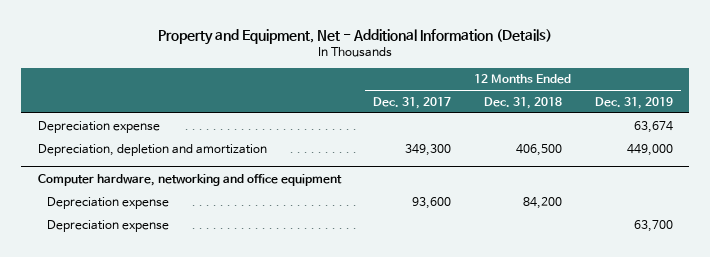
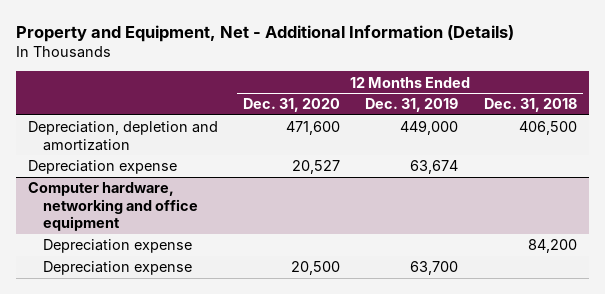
[373,96,452,109] Dec. 31, 2017 -> none
none -> [243,98,341,113] Dec. 31, 2020
[37,120,160,133] Depreciation expense -> [28,160,178,175] Depreciation expense

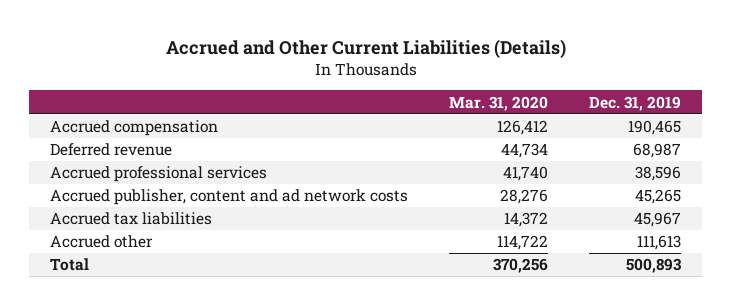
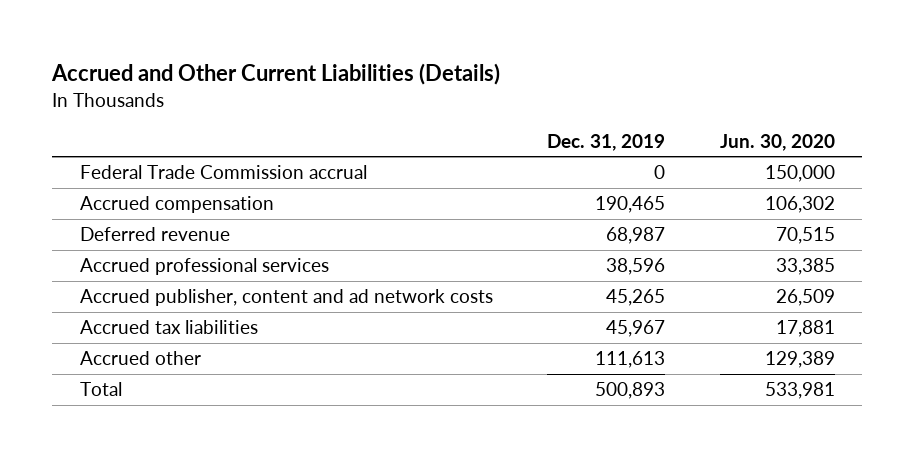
[449,95,549,111] Mar. 31, 2020 -> none
none -> [719,133,835,151] Jun. 30, 2020
none -> [79,165,367,180] Federal Trade Commission accrual

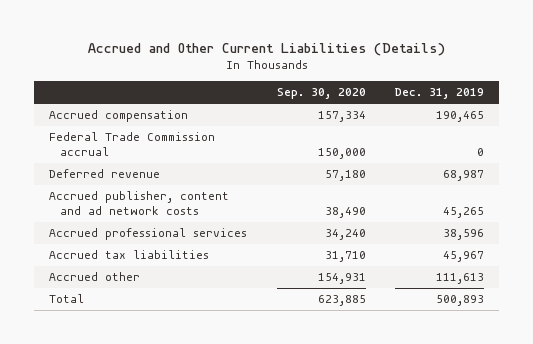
[719,133,835,151] Jun. 30, 2020 -> none
none -> [276,88,366,100] Sep. 30, 2020
[79,165,367,180] Federal Trade Commission accrual -> [48,132,215,156] Federal Trade Commission accrual
[79,258,329,276] Accrued professional services -> [48,228,247,241] Accrued professional services

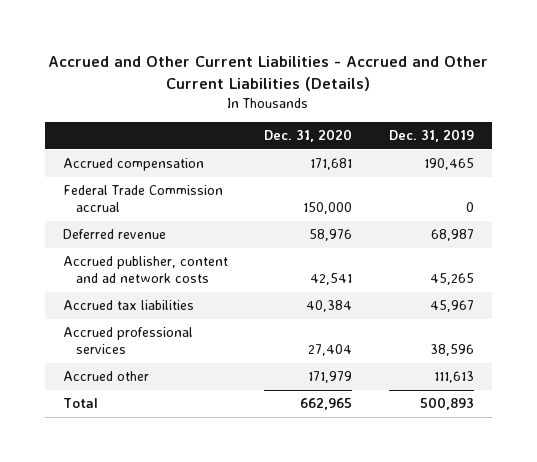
[87,42,445,56] Accrued and Other Current Liabilities (Details) -> [48,55,489,91] Accrued and Other Current Liabilities - Accrued and Other Current Liabilities (Details)
[276,88,366,100] Sep. 30, 2020 -> none
none -> [264,129,353,143] Dec. 31, 2020
[48,228,247,241] Accrued professional services -> [63,327,194,355] Accrued professional services

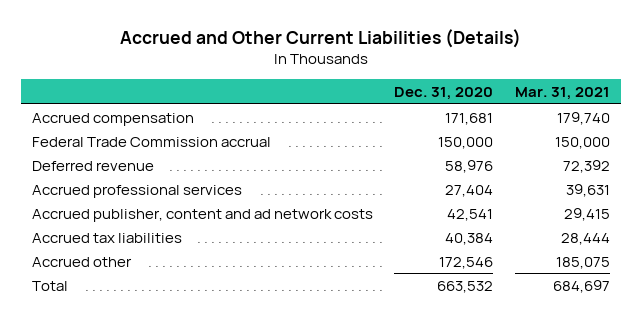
[48,55,489,91] Accrued and Other Current Liabilities - Accrued and Other Current Liabilities (Details) -> [119,29,521,49] Accrued and Other Current Liabilities (Details)
[388,129,474,143] Dec. 31, 2019 -> none
none -> [515,87,611,101] Mar. 31, 2021
[63,327,194,355] Accrued professional services -> [31,184,242,198] Accrued professional services
[308,371,353,384] 171,979 -> [439,256,494,269] 172,546
[300,398,353,411] 662,965 -> [437,280,494,293] 663,532

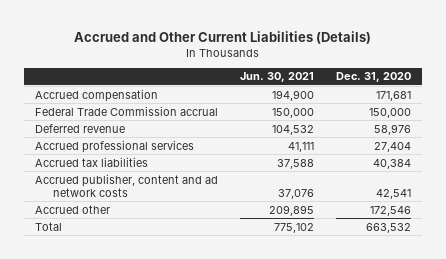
[515,87,611,101] Mar. 31, 2021 -> none
none -> [239,72,314,83] Jun. 30, 2021
[31,208,373,222] Accrued publisher, content and ad network costs -> [35,173,219,197] Accrued publisher, content and ad network costs

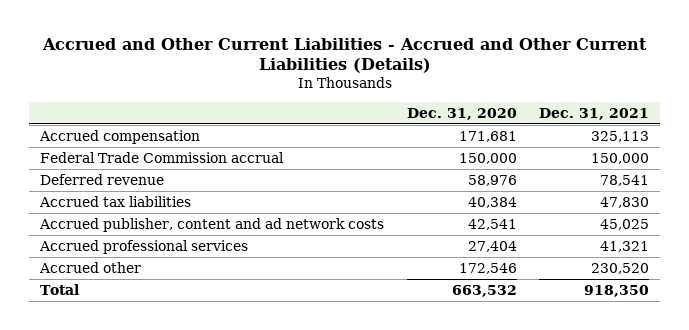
[73,30,371,44] Accrued and Other Current Liabilities (Details) -> [41,37,647,74] Accrued and Other Current Liabilities - Accrued and Other Current Liabilities (Details)
[239,72,314,83] Jun. 30, 2021 -> none
none -> [539,107,650,120] Dec. 31, 2021
[35,139,195,153] Accrued professional services -> [39,239,249,254] Accrued professional services

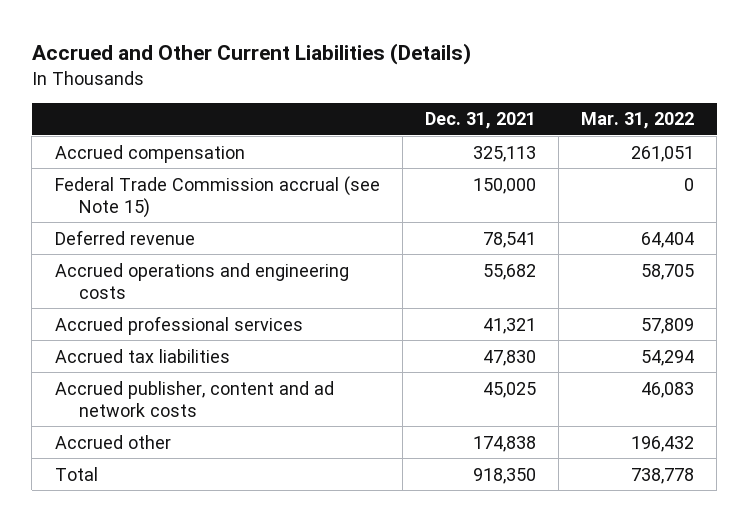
[41,37,647,74] Accrued and Other Current Liabilities - Accrued and Other Current Liabilities (Details) -> [31,43,471,66] Accrued and Other Current Liabilities (Details)
[406,107,517,120] Dec. 31, 2020 -> none
none -> [581,112,695,130] Mar. 31, 2022
[40,151,285,163] Federal Trade Commission accrual -> [54,175,380,218] Federal Trade Commission accrual (see Note 15)
none -> [54,262,349,299] Accrued operations and engineering costs
[39,239,249,254] Accrued professional services -> [54,315,303,335] Accrued professional services
[591,262,650,274] 230,520 -> [472,435,536,452] 174,838

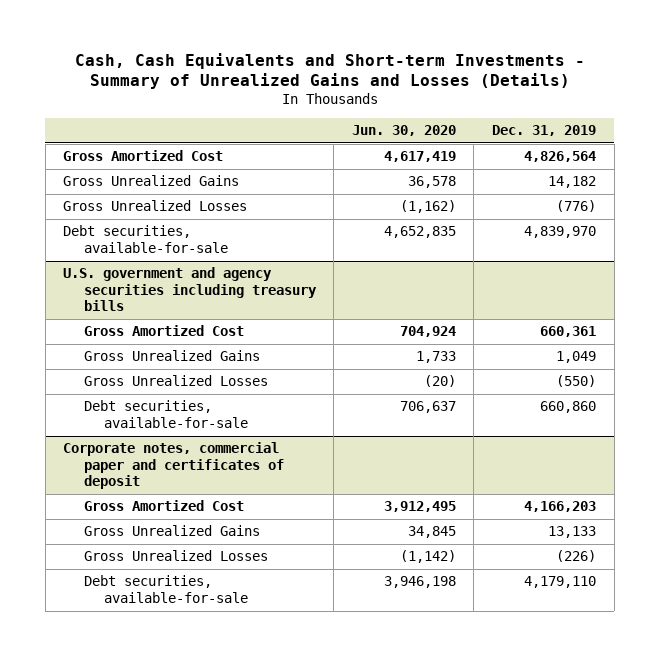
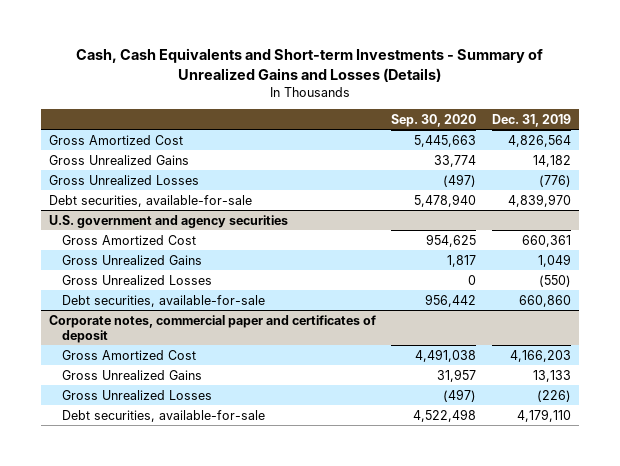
[351,125,456,137] Jun. 30, 2020 -> none
none -> [391,113,477,127] Sep. 30, 2020
[63,267,317,312] U.S. government and agency securities including treasury bills -> [48,214,288,228] U.S. government and agency securities

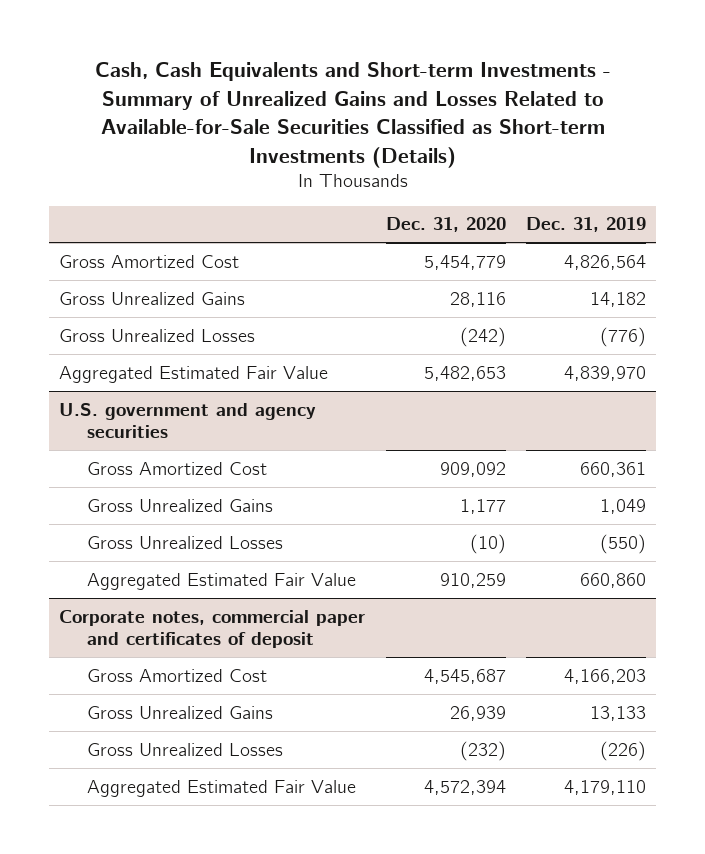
[75,48,543,82] Cash, Cash Equivalents and Short-term Investments - Summary of Unrealized Gains and Losses (Details) -> [94,62,611,168] Cash, Cash Equivalents and Short-term Investments - Summary of Unrealized Gains and Losses Related to Available-for-Sale Securities Classified as Short-term Investments (Details)
[391,113,477,127] Sep. 30, 2020 -> none
none -> [385,217,506,233] Dec. 31, 2020
[48,194,252,207] Debt securities, available-for-sale -> [59,365,329,383] Aggregated Estimated Fair Value
[62,294,266,307] Debt securities, available-for-sale -> [87,572,357,590] Aggregated Estimated Fair Value
[62,409,266,422] Debt securities, available-for-sale -> [87,779,357,797] Aggregated Estimated Fair Value

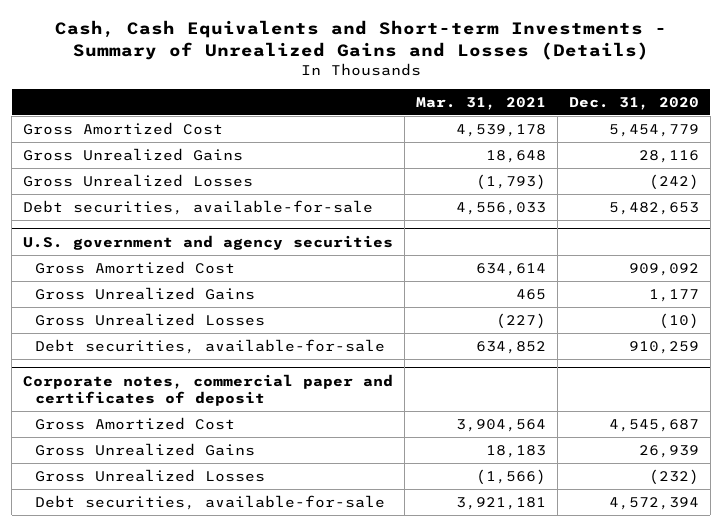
[94,62,611,168] Cash, Cash Equivalents and Short-term Investments - Summary of Unrealized Gains and Losses Related to Available-for-Sale Securities Classified as Short-term Investments (Details) -> [55,19,668,60] Cash, Cash Equivalents and Short-term Investments - Summary of Unrealized Gains and Losses (Details)
[525,217,646,233] Dec. 31, 2019 -> none
none -> [416,96,547,110] Mar. 31, 2021
[59,365,329,383] Aggregated Estimated Fair Value -> [23,199,374,215] Debt securities, available-for-sale
[87,572,357,590] Aggregated Estimated Fair Value -> [35,338,386,354] Debt securities, available-for-sale
[87,779,357,797] Aggregated Estimated Fair Value -> [35,494,386,510] Debt securities, available-for-sale

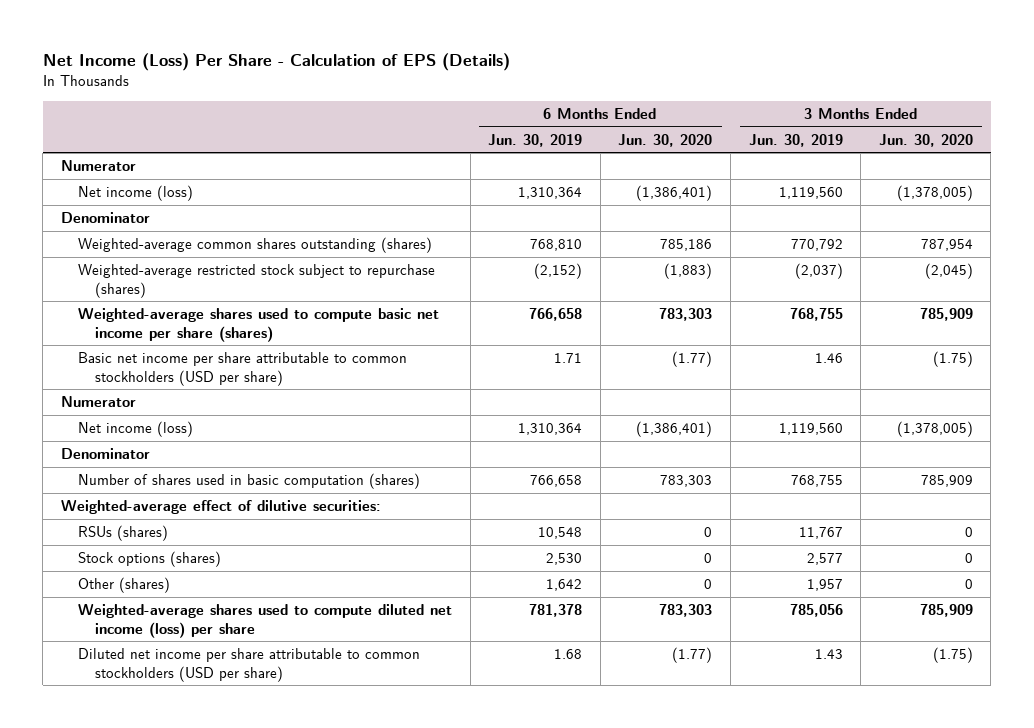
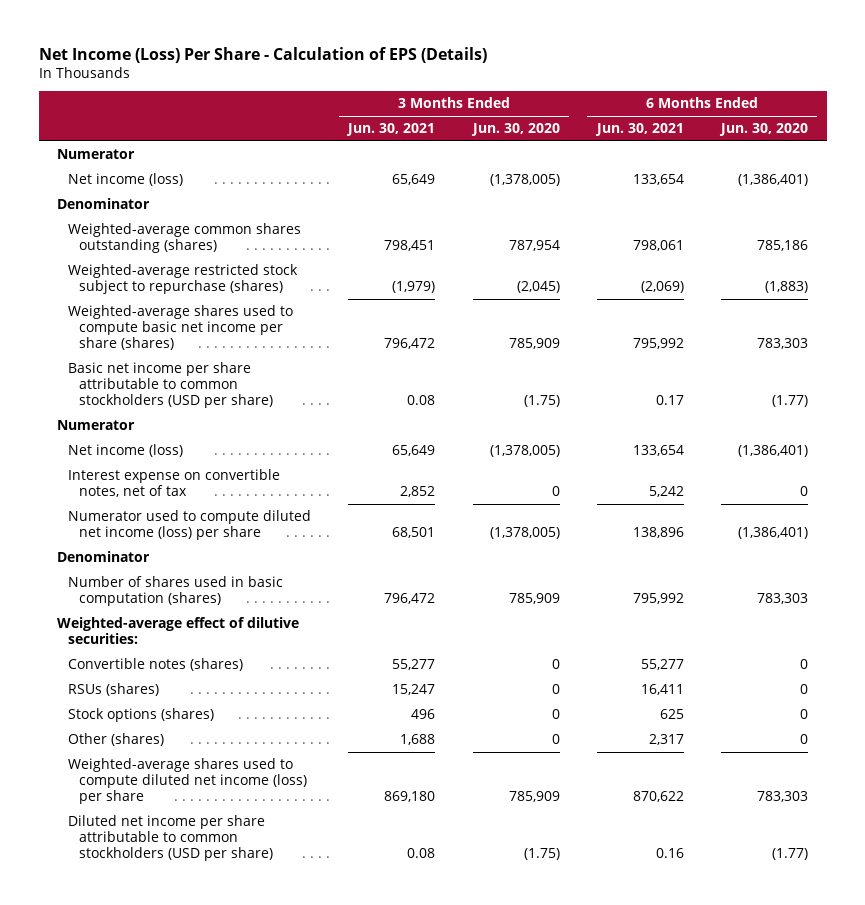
[488,133,583,147] Jun. 30, 2019 -> none
[748,133,843,147] Jun. 30, 2019 -> none
none -> [346,123,436,137] Jun. 30, 2021
none -> [594,123,684,137] Jun. 30, 2021
none -> [68,469,281,498] Interest expense on convertible notes, net of tax
none -> [68,510,312,541] Numerator used to compute diluted net income (loss) per share
none -> [68,658,244,672] Convertible notes (shares)

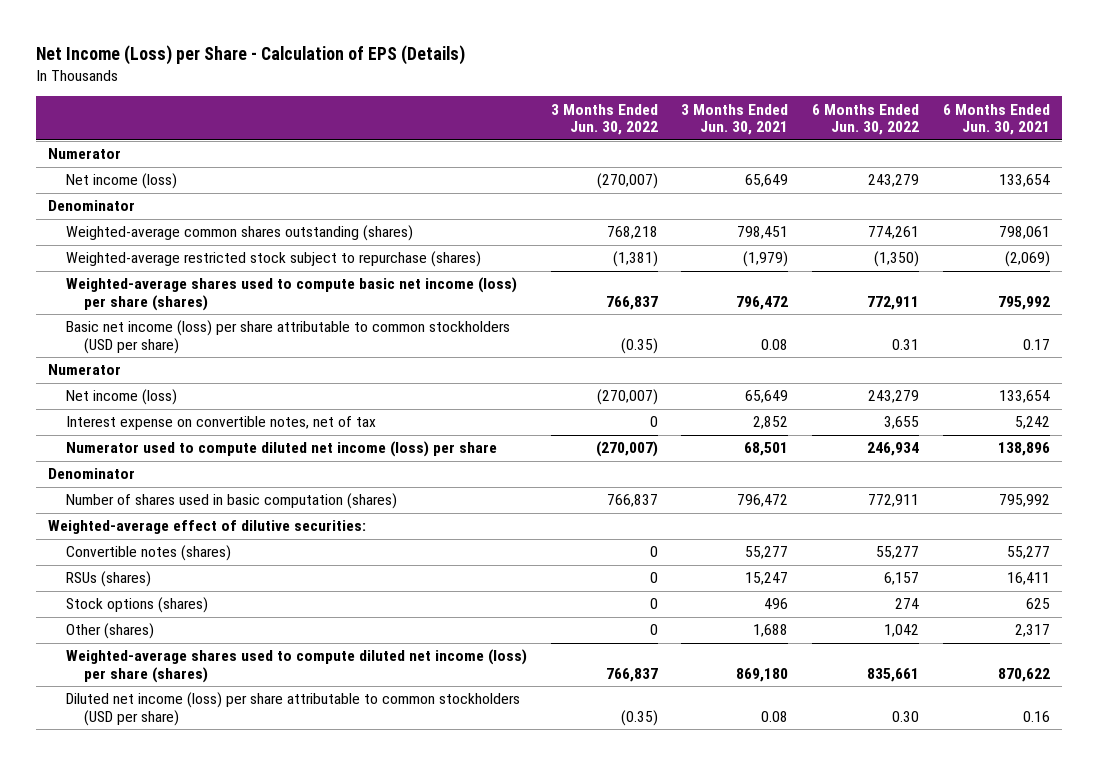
[38,46,487,63] Net Income (Loss) Per Share - Calculation of EPS (Details) -> [36,45,466,66] Net Income (Loss) per Share - Calculation of EPS (Details)
[470,123,560,137] Jun. 30, 2020 -> none
[718,123,808,137] Jun. 30, 2020 -> none
none -> [550,103,658,136] 3 Months Ended Jun. 30, 2022
none -> [812,103,920,136] 6 Months Ended Jun. 30, 2022
[68,305,294,350] Weighted-average shares used to compute basic net income per share (shares) -> [65,277,517,312] Weighted-average shares used to compute basic net income (loss) per share (shares)
[68,362,274,408] Basic net income per share attributable to common stockholders (USD per share) -> [65,320,510,355] Basic net income (loss) per share attributable to common stockholders (USD per share)
[68,758,308,804] Weighted-average shares used to compute diluted net income (loss) per share -> [65,649,527,684] Weighted-average shares used to compute diluted net income (loss) per share (shares)
[68,815,274,861] Diluted net income per share attributable to common stockholders (USD per share) -> [65,692,520,727] Diluted net income (loss) per share attributable to common stockholders (USD per share)

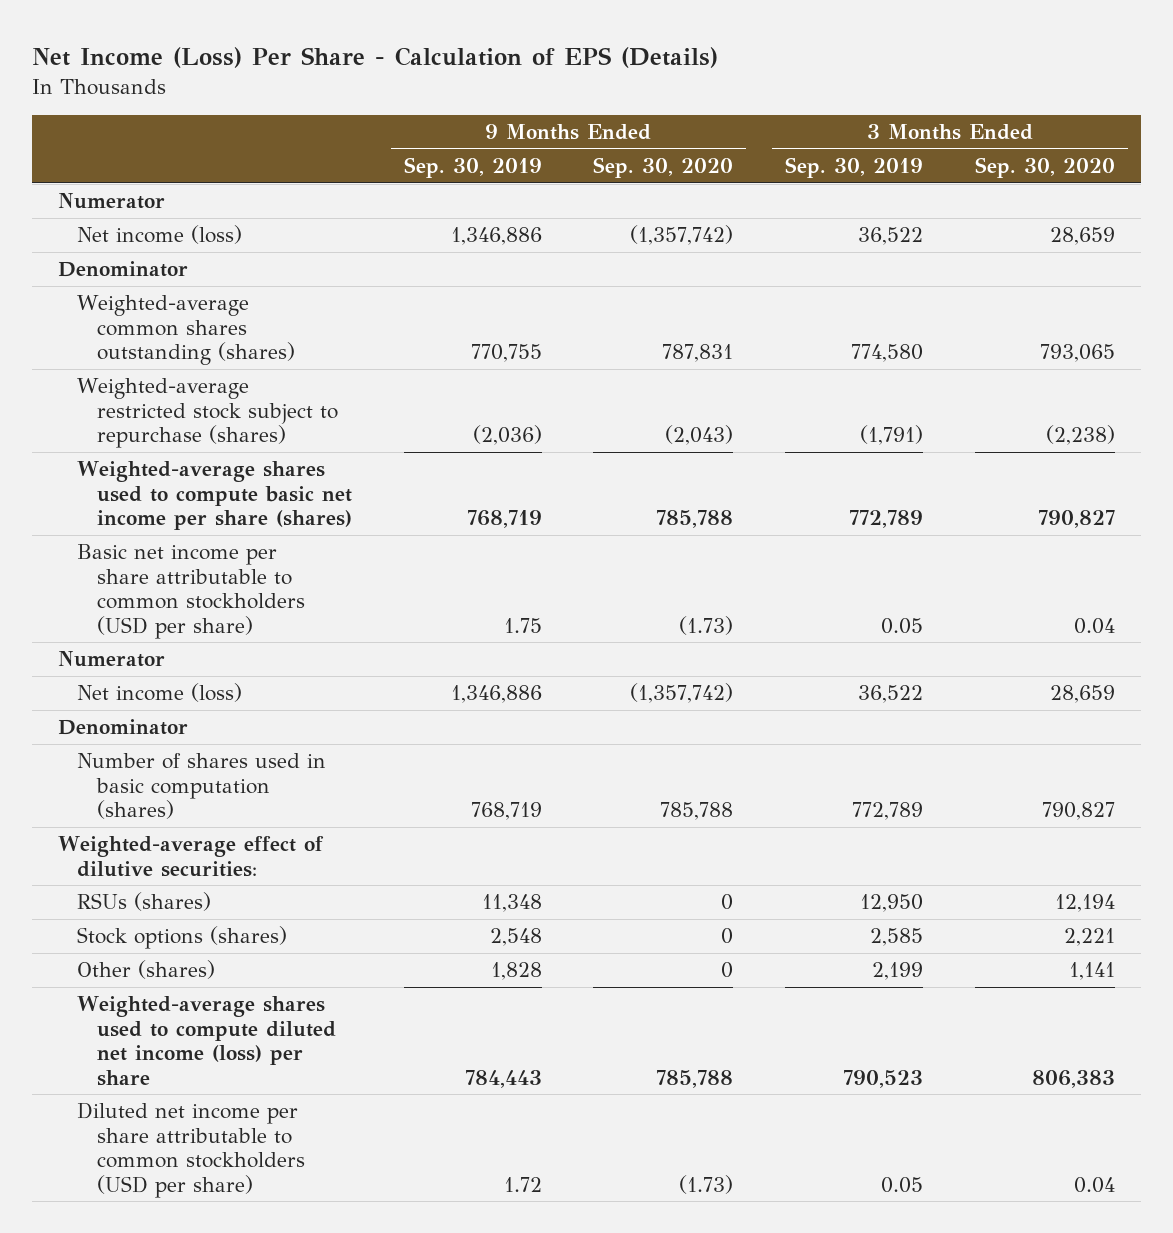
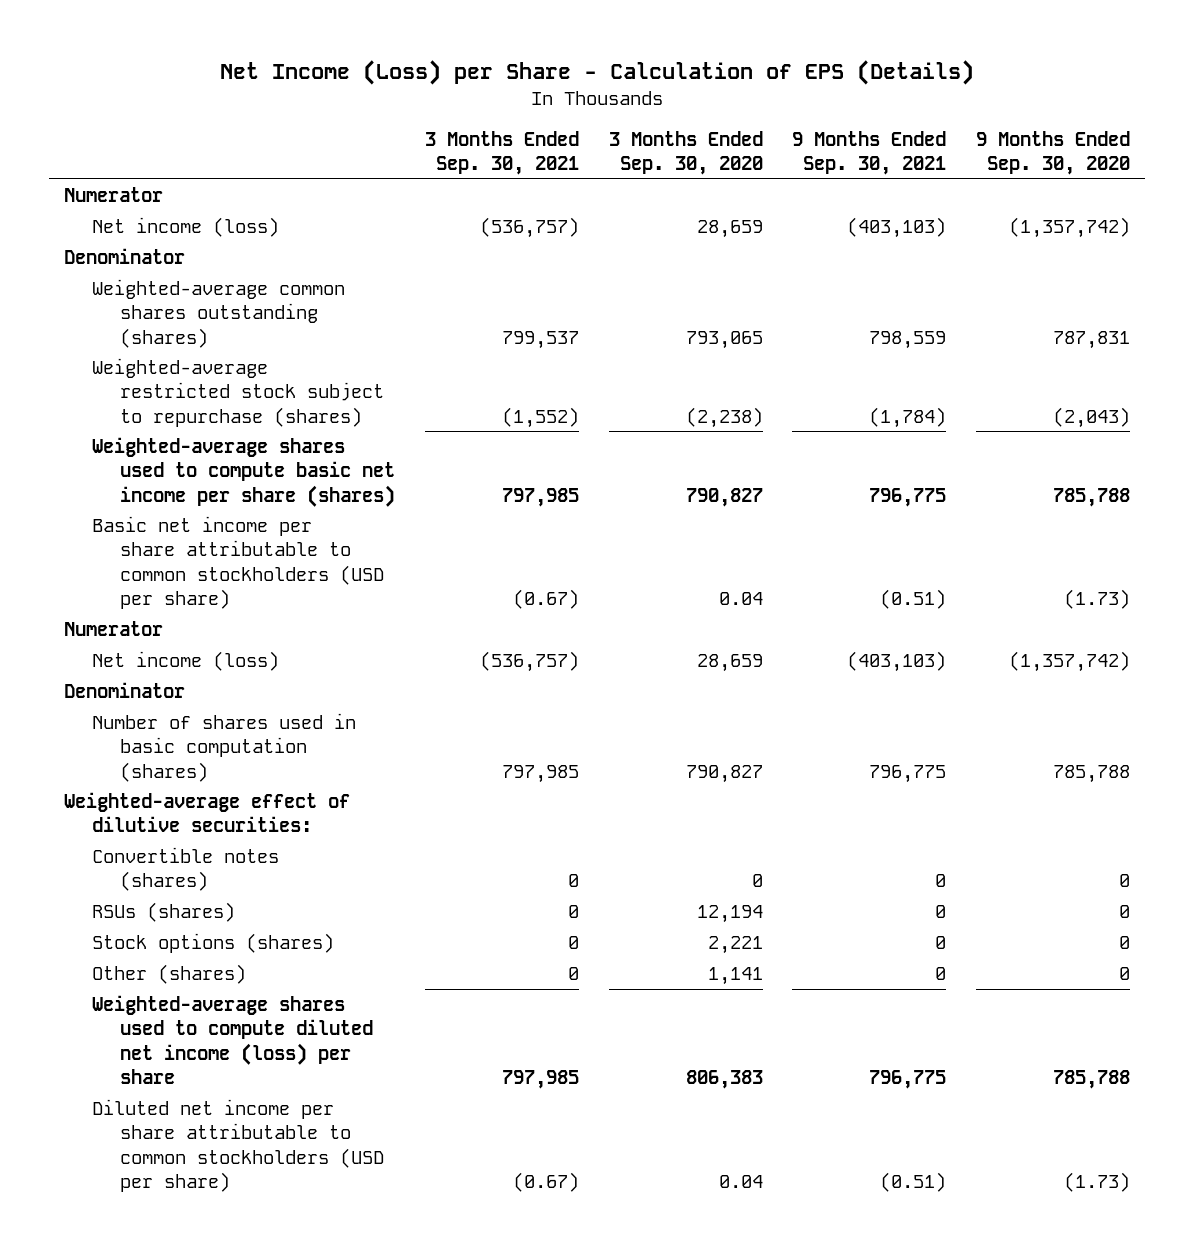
[32,47,719,69] Net Income (Loss) Per Share - Calculation of EPS (Details) -> [220,59,975,85] Net Income (Loss) per Share - Calculation of EPS (Details)
[403,157,542,179] Sep. 30, 2019 -> none
[785,157,924,179] Sep. 30, 2019 -> none
none -> [424,130,579,176] 3 Months Ended Sep. 30, 2021
none -> [792,130,947,176] 9 Months Ended Sep. 30, 2021
none -> [92,847,280,892] Convertible notes (shares)

